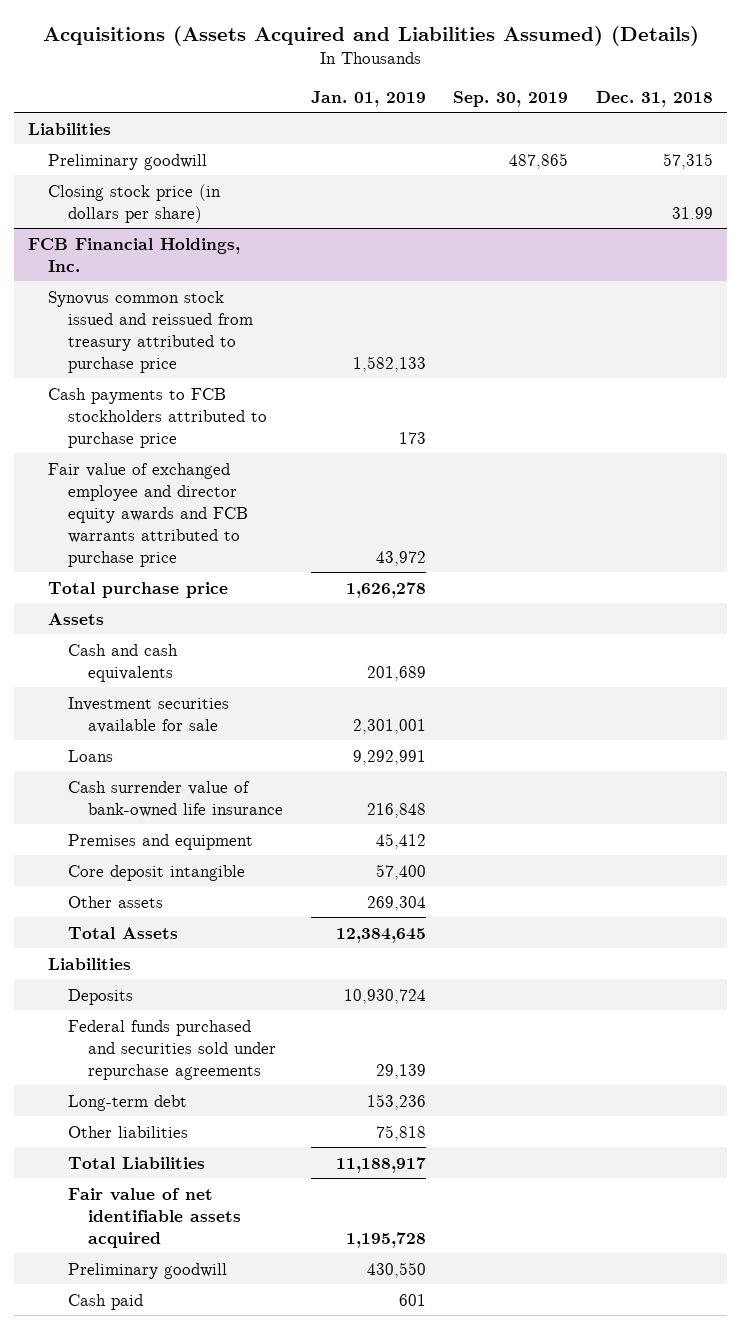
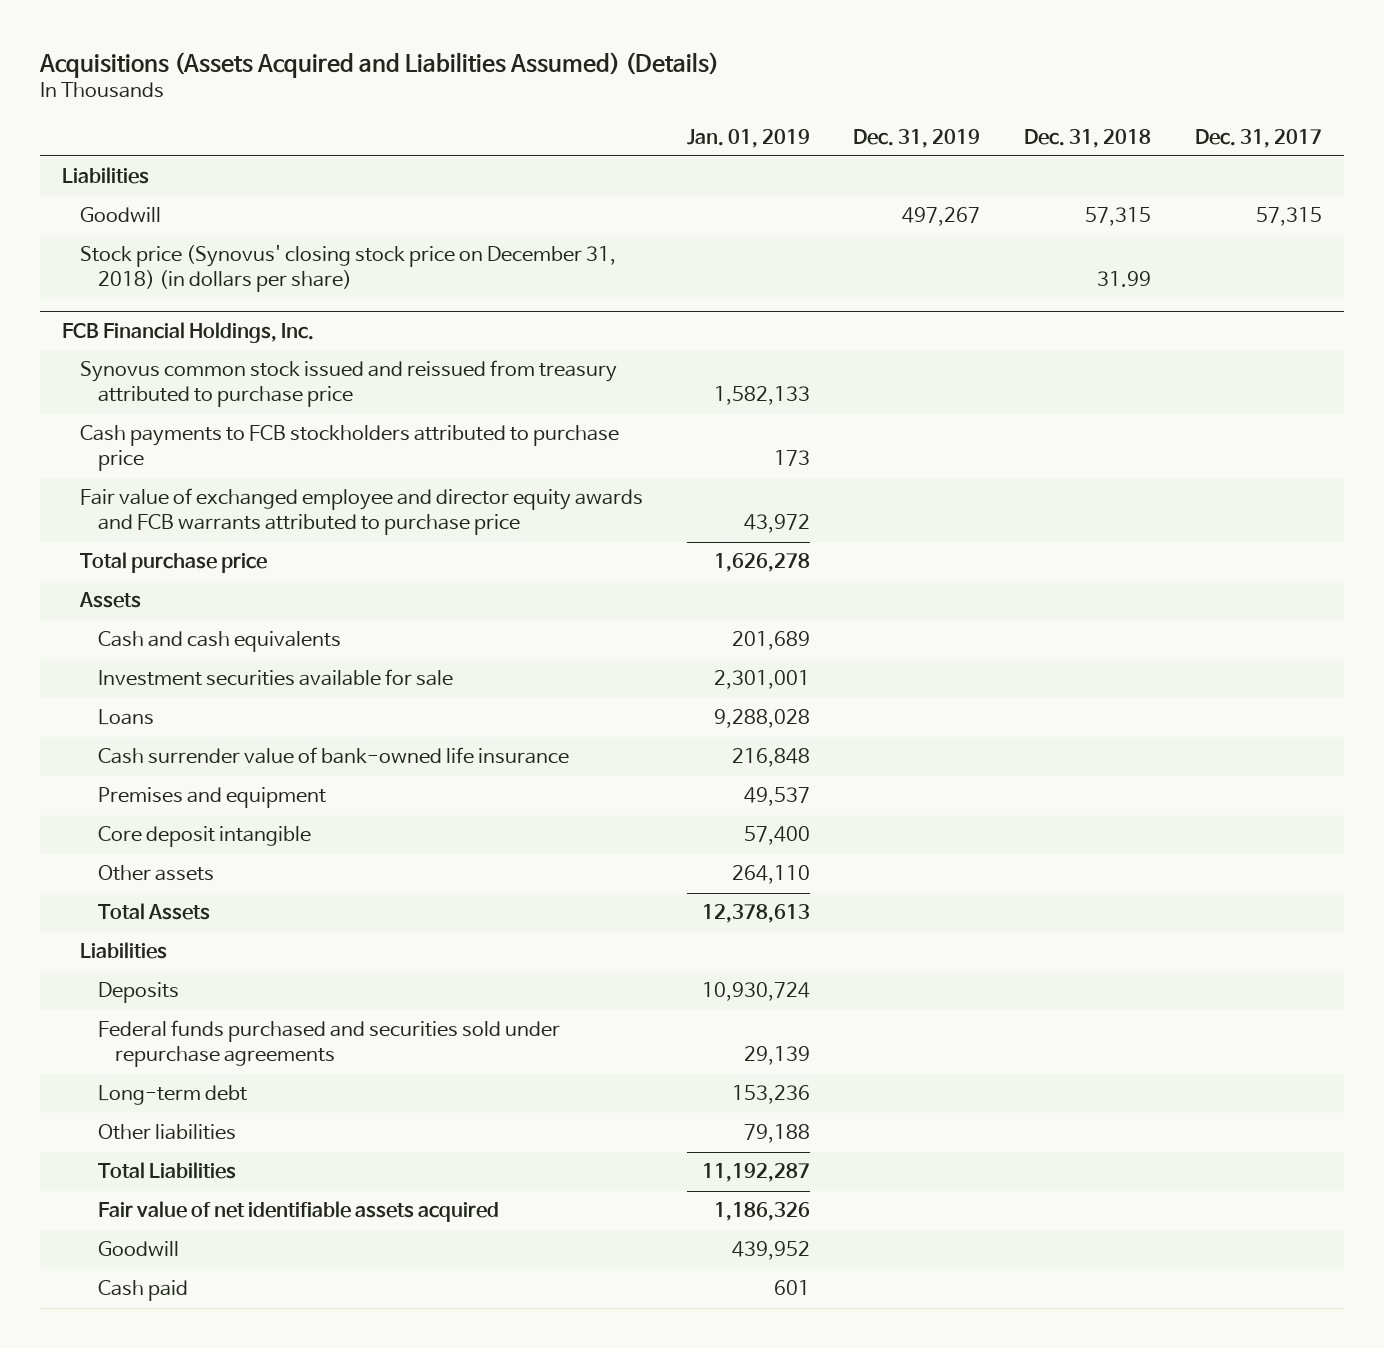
[453,90,569,107] Sep. 30, 2019 -> none
none -> [853,128,981,148] Dec. 31, 2019
none -> [1195,128,1323,148] Dec. 31, 2017
[47,153,207,170] Preliminary goodwill -> [79,207,161,223] Goodwill
[47,183,221,223] Closing stock price (in dollars per share) -> [79,245,616,293] Stock price (Synovus' closing stock price on December 31, 2018) (in dollars per share)
[352,749,426,765] 9,292,991 -> [713,709,810,729] 9,288,028
[375,832,426,849] 45,412 -> [743,787,810,807] 49,537
[366,895,426,911] 269,304 -> [731,865,810,885] 264,110
[335,927,426,943] 12,384,645 -> [701,904,810,924] 12,378,613
[375,1124,426,1141] 75,818 -> [743,1124,810,1144] 79,188
[335,1156,426,1173] 11,188,917 -> [701,1163,810,1183] 11,192,287
[345,1231,426,1248] 1,195,728 -> [713,1202,810,1222] 1,186,326
[67,1262,227,1279] Preliminary goodwill -> [97,1241,179,1257] Goodwill
[366,1261,426,1278] 430,550 -> [731,1241,810,1261] 439,952

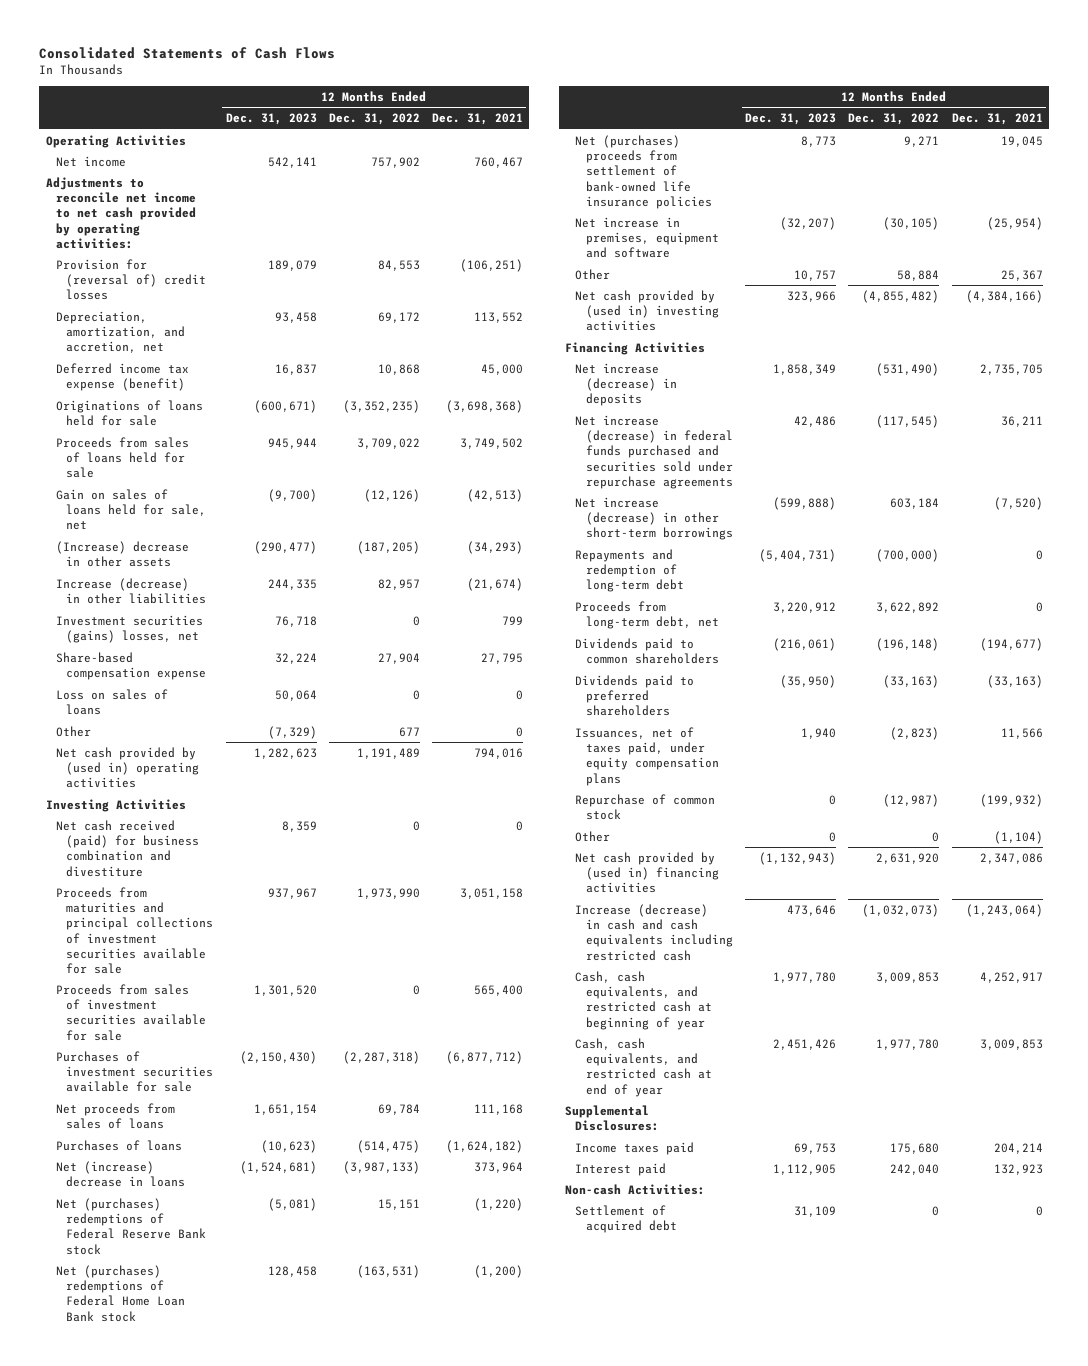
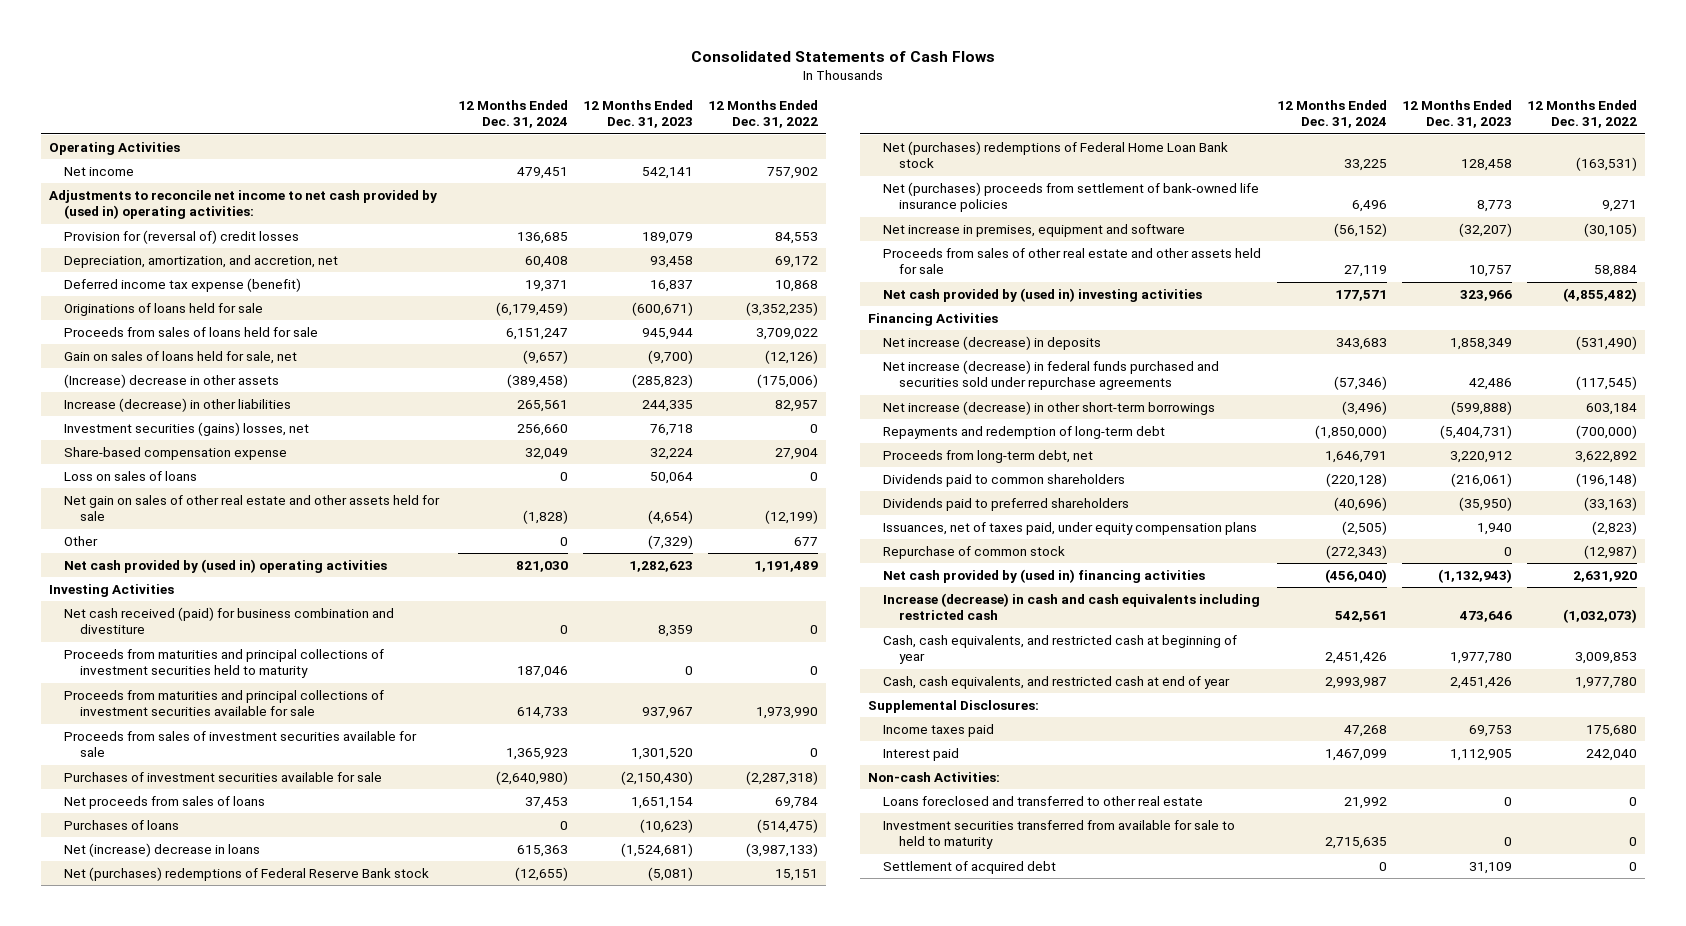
[432,113,524,126] Dec. 31, 2021 -> none
none -> [457,100,568,129] 12 Months Ended Dec. 31, 2024
[45,176,196,249] Adjustments to reconcile net income to net cash provided by operating activities: -> [48,189,437,220] Adjustments to reconcile net income to net cash provided by (used in) operating activities:
[253,540,317,554] (290,477) -> [632,373,694,388] (285,823)
[356,540,420,554] (187,205) -> [757,373,819,388] (175,006)
none -> [64,494,441,522] Net gain on sales of other real estate and other assets held for sale
none -> [64,648,385,679] Proceeds from maturities and principal collections of investment securities held to maturity
[575,268,611,280] Other -> [883,247,1262,275] Proceeds from sales of other real estate and other assets held for sale
[575,830,611,842] Other -> none
none -> [883,795,1204,806] Loans foreclosed and transferred to other real estate
none -> [883,819,1236,850] Investment securities transferred from available for sale to held to maturity

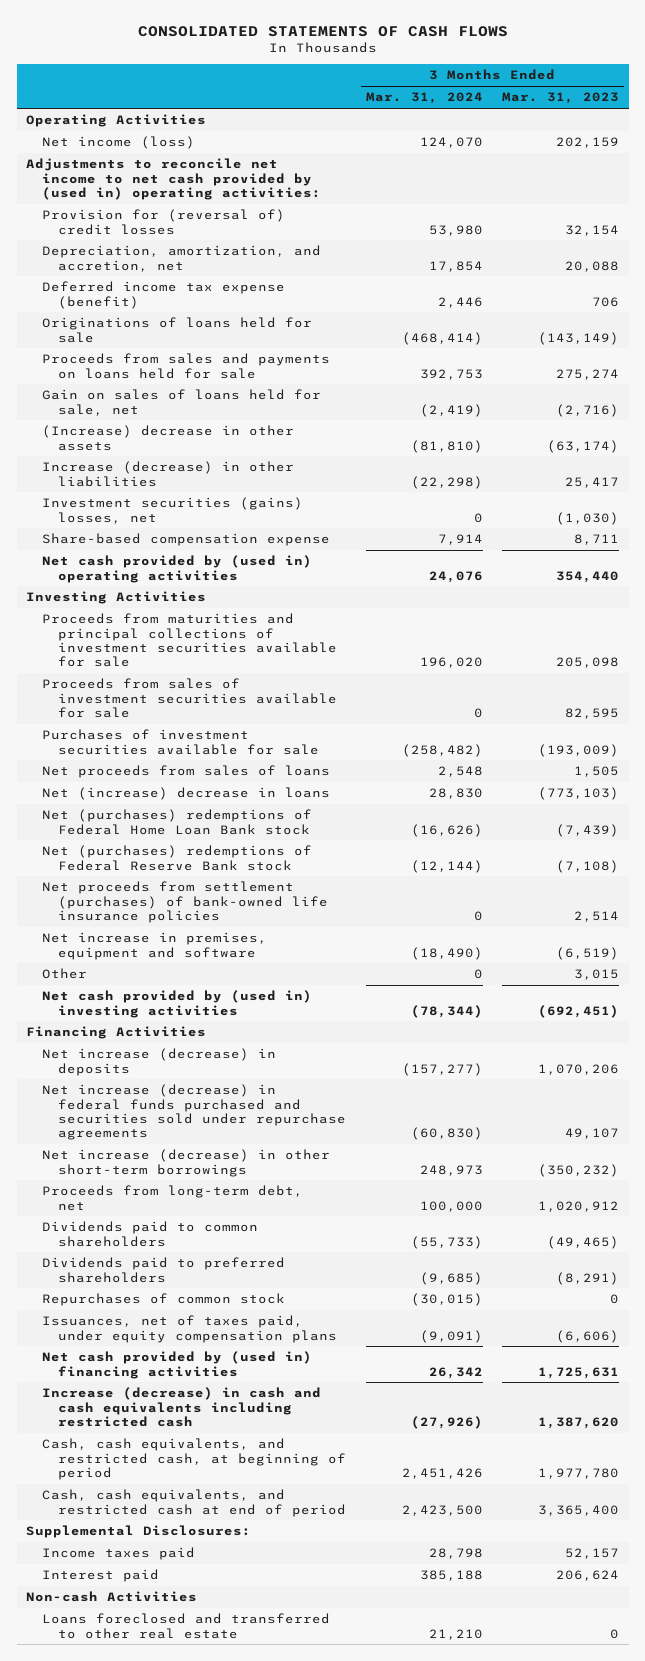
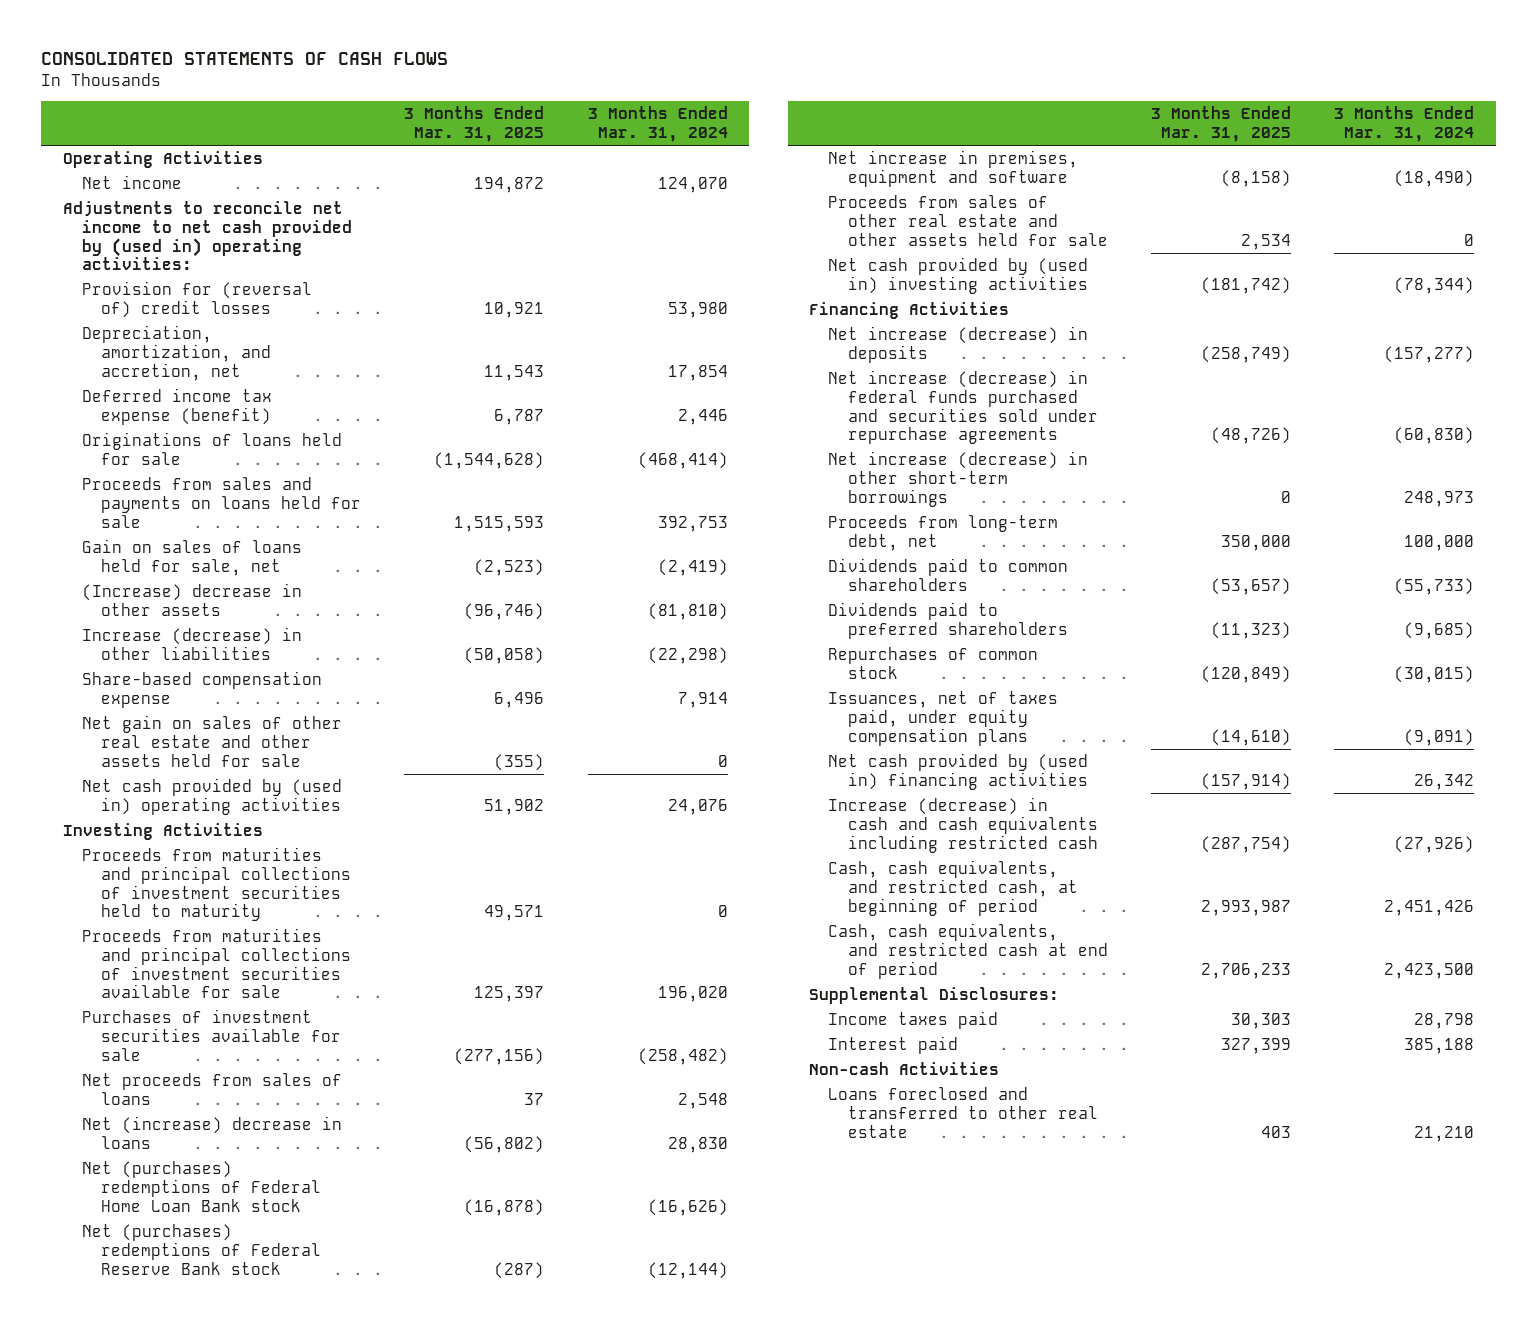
[502,92,620,105] Mar. 31, 2023 -> none
none -> [404,106,545,143] 3 Months Ended Mar. 31, 2025
[42,136,196,150] Net income (loss) -> [82,174,183,189] Net income
[42,497,304,524] Investment securities (gains) losses, net -> none
none -> [82,714,343,767] Net gain on sales of other real estate and other assets held for sale
none -> [82,846,352,922] Proceeds from maturities and principal collections of investment securities held to maturity
[42,678,338,718] Proceeds from sales of investment securities available for sale -> none
[42,881,329,923] Net proceeds from settlement (purchases) of bank-owned life insurance policies -> none
[42,968,88,980] Other -> none
none -> [828,194,1108,246] Proceeds from sales of other real estate and other assets held for sale

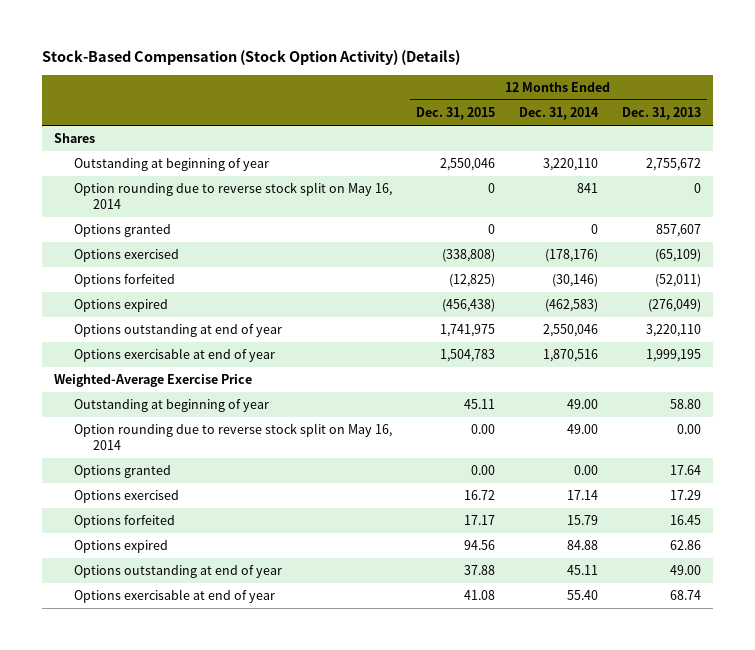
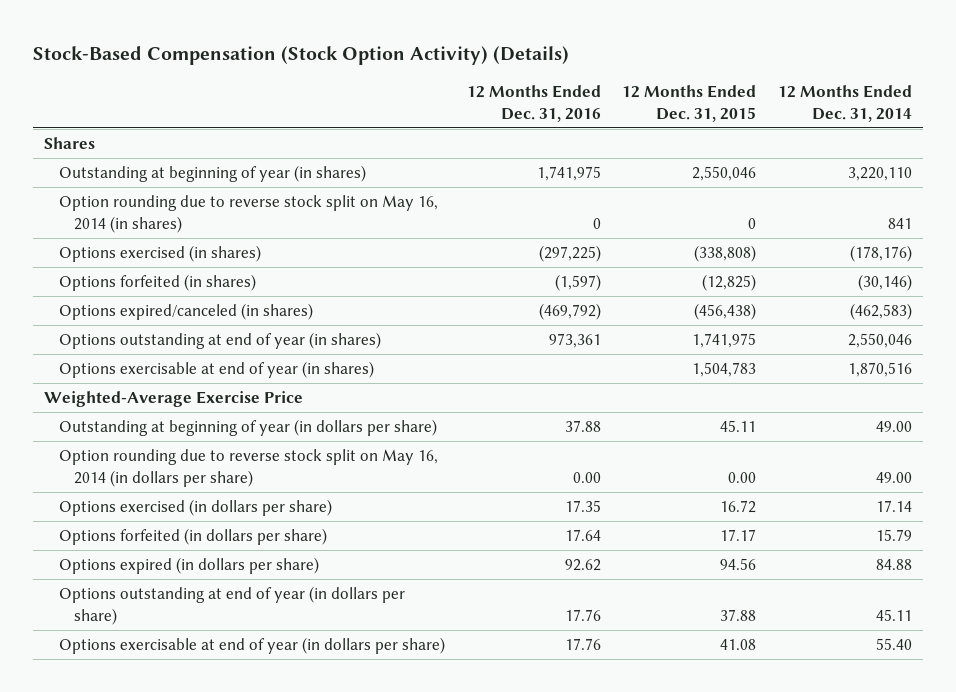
[621,107,701,121] Dec. 31, 2013 -> none
none -> [466,84,601,122] 12 Months Ended Dec. 31, 2016
[73,224,171,238] Options granted -> none
[73,158,269,172] Outstanding at beginning of year -> [58,164,366,182] Outstanding at beginning of year (in shares)
[73,182,392,209] Option rounding due to reverse stock split on May 16, 2014 -> [58,194,438,234] Option rounding due to reverse stock split on May 16, 2014 (in shares)
[73,249,179,263] Options exercised -> [58,244,261,262] Options exercised (in shares)
[73,274,175,288] Options forfeited -> [58,273,256,291] Options forfeited (in shares)
[73,299,168,313] Options expired -> [58,302,313,320] Options expired/canceled (in shares)
[73,324,282,338] Options outstanding at end of year -> [58,331,381,349] Options outstanding at end of year (in shares)
[73,348,275,363] Options exercisable at end of year -> [58,360,374,378] Options exercisable at end of year (in shares)
[73,465,171,479] Options granted -> none
[73,399,269,413] Outstanding at beginning of year -> [58,418,437,436] Outstanding at beginning of year (in dollars per share)
[73,423,392,450] Option rounding due to reverse stock split on May 16, 2014 -> [58,448,438,488] Option rounding due to reverse stock split on May 16, 2014 (in dollars per share)
[73,490,179,504] Options exercised -> [58,498,332,516] Options exercised (in dollars per share)
[73,515,175,529] Options forfeited -> [58,527,327,545] Options forfeited (in dollars per share)
[73,540,168,554] Options expired -> [58,556,319,574] Options expired (in dollars per share)
[73,565,282,579] Options outstanding at end of year -> [58,585,405,626] Options outstanding at end of year (in dollars per share)
[73,589,275,604] Options exercisable at end of year -> [58,636,445,654] Options exercisable at end of year (in dollars per share)

